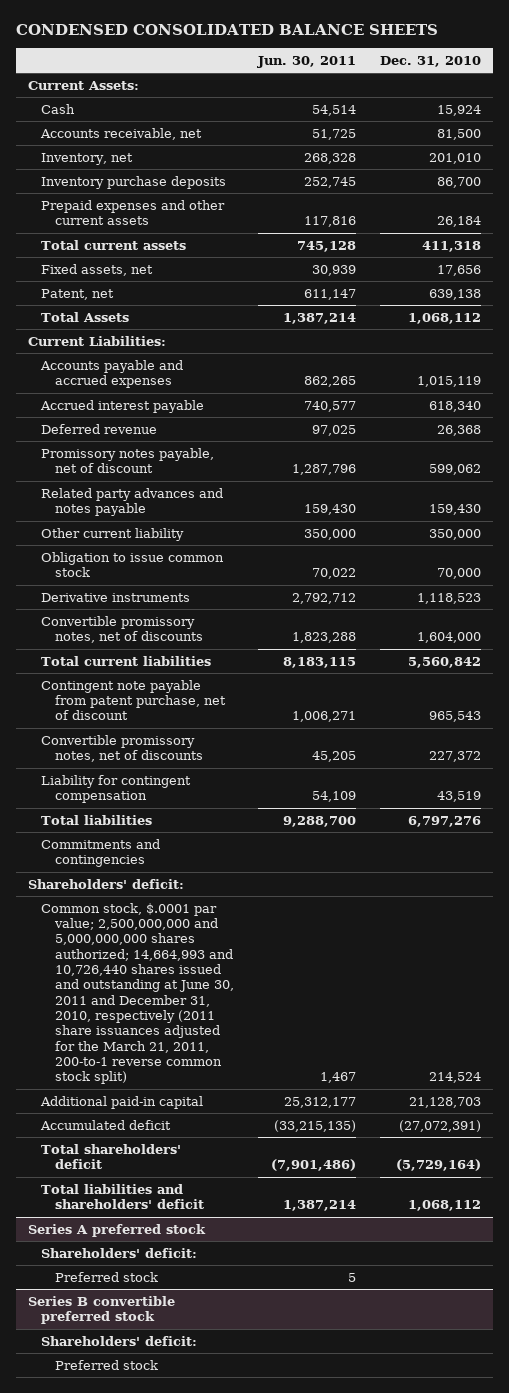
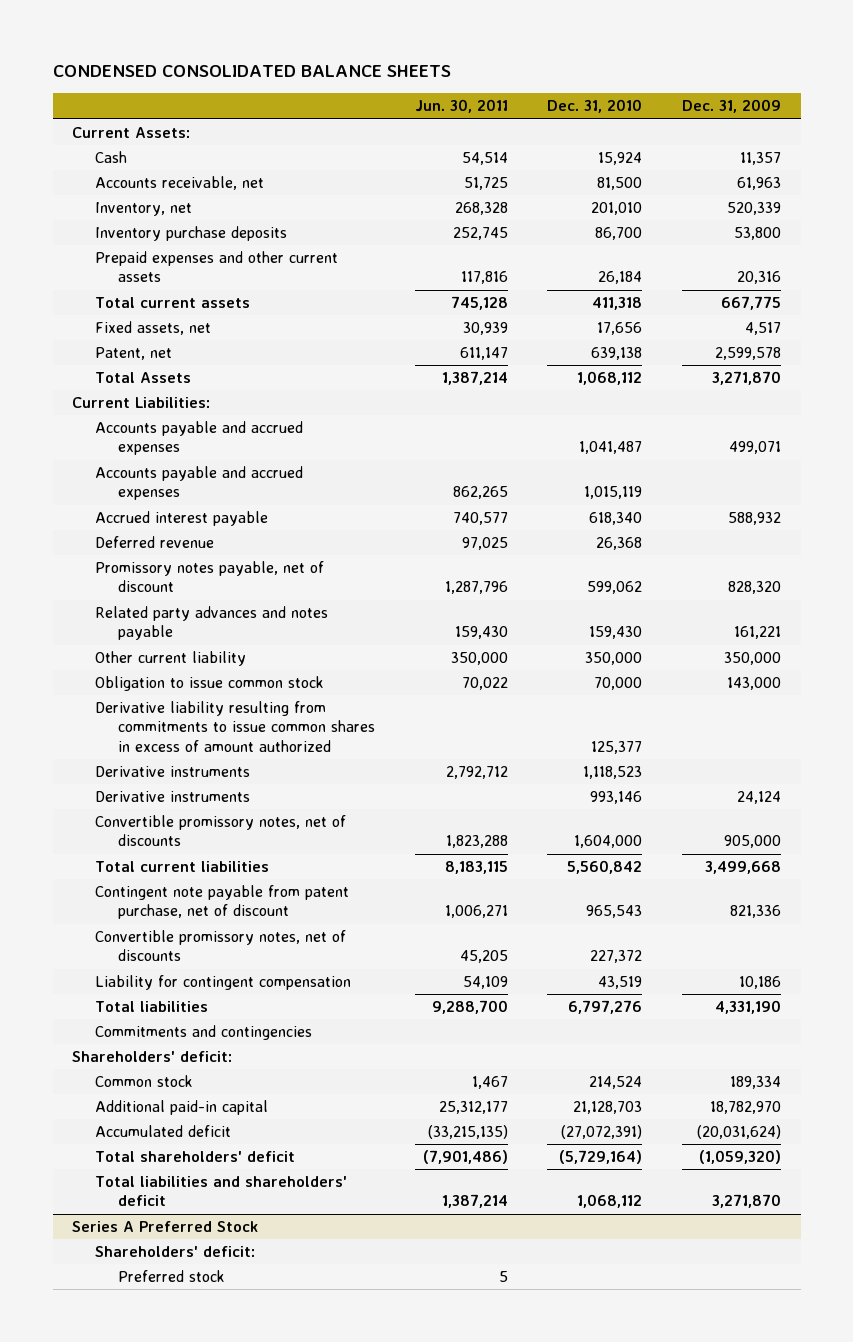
none -> [681,99,781,114] Dec. 31, 2009
none -> [95,421,304,456] Accounts payable and accrued expenses
none -> [95,701,376,752] Derivative liability resulting from commitments to issue common shares in excess of amount authorized
none -> [95,791,251,803] Derivative instruments
[41,902,234,1085] Common stock, $.0001 par value; 2,500,000,000 and 5,000,000,000 shares authorized; 14,664,993 and 10,726,440 shares issued and outstanding at June 30, 2011 and December 31, 2010, respectively (2011 share issuances adjusted for the March 21, 2011, 200-to-1 reverse common stock split) -> [95,1075,194,1088] Common stock
[28,1223,207,1237] Series A preferred stock -> [72,1221,259,1233] Series A Preferred Stock
[28,1295,176,1325] Series B convertible preferred stock -> none
[41,1335,198,1346] Shareholders' deficit: -> none
[54,1359,158,1370] Preferred stock -> none

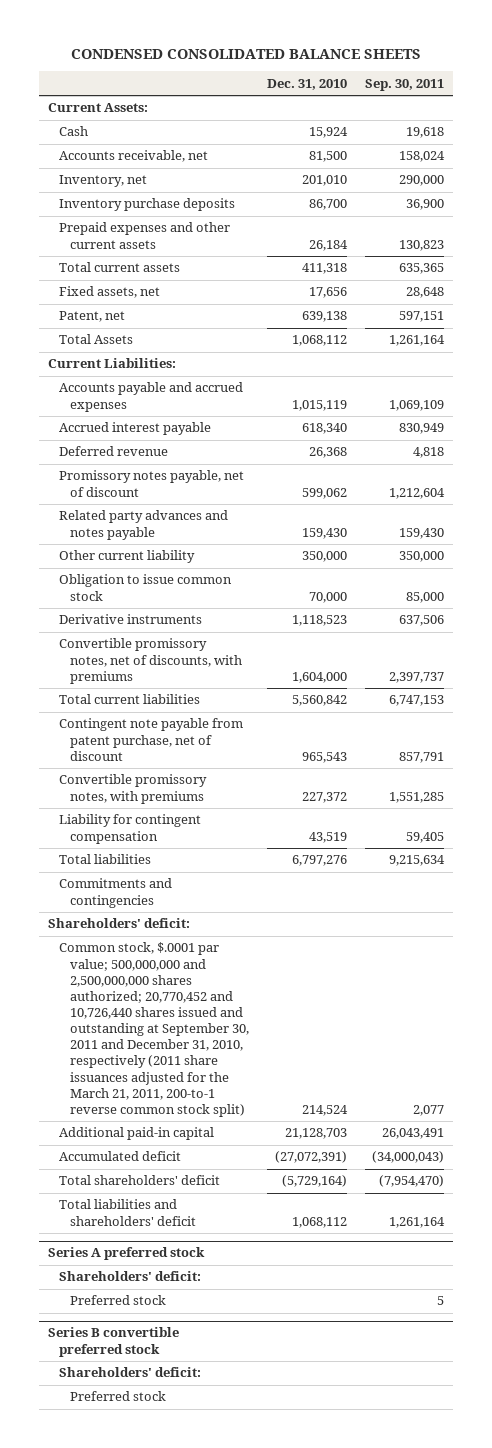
[414,99,508,114] Jun. 30, 2011 -> none
[681,99,781,114] Dec. 31, 2009 -> none
none -> [365,78,445,91] Sep. 30, 2011
[95,421,304,456] Accounts payable and accrued expenses -> none
[95,701,376,752] Derivative liability resulting from commitments to issue common shares in excess of amount authorized -> none
[95,791,251,803] Derivative instruments -> none
[95,815,347,847] Convertible promissory notes, net of discounts -> [58,638,242,684] Convertible promissory notes, net of discounts, with premiums
[95,930,347,962] Convertible promissory notes, net of discounts -> [58,774,207,804] Convertible promissory notes, with premiums
[95,1075,194,1088] Common stock -> [58,942,249,1117] Common stock, $.0001 par value; 500,000,000 and 2,500,000,000 shares authorized; 20,770,452 and 10,726,440 shares issued and outstanding at September 30, 2011 and December 31, 2010, respectively (2011 share issuances adjusted for the March 21, 2011, 200-to-1 reverse common stock split)
[72,1221,259,1233] Series A Preferred Stock -> [47,1247,205,1261] Series A preferred stock
none -> [47,1327,179,1357] Series B convertible preferred stock
none -> [58,1367,201,1378] Shareholders' deficit:
none -> [69,1391,166,1402] Preferred stock

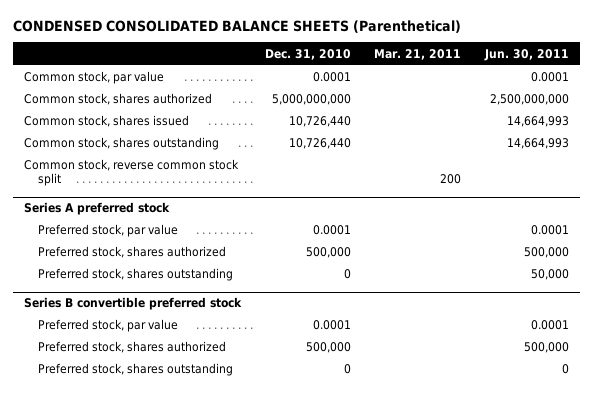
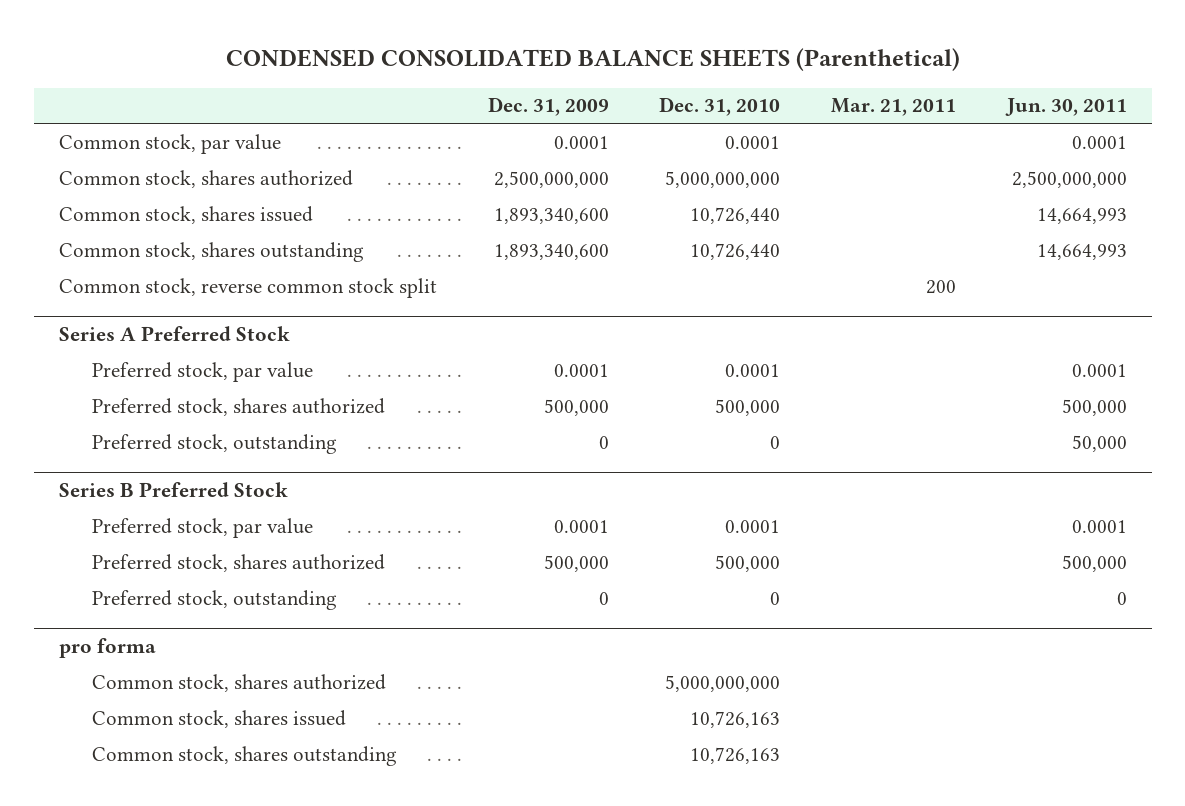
none -> [487,97,609,117] Dec. 31, 2009
[24,202,171,216] Series A preferred stock -> [58,325,290,341] Series A Preferred Stock
[37,268,233,282] Preferred stock, shares outstanding -> [91,433,337,454] Preferred stock, outstanding
[24,297,243,311] Series B convertible preferred stock -> [58,481,288,497] Series B Preferred Stock
[37,363,233,377] Preferred stock, shares outstanding -> [91,589,337,610] Preferred stock, outstanding
none -> [58,637,156,658] pro forma
none -> [91,673,386,692] Common stock, shares authorized
none -> [91,709,346,728] Common stock, shares issued
none -> [91,745,397,766] Common stock, shares outstanding

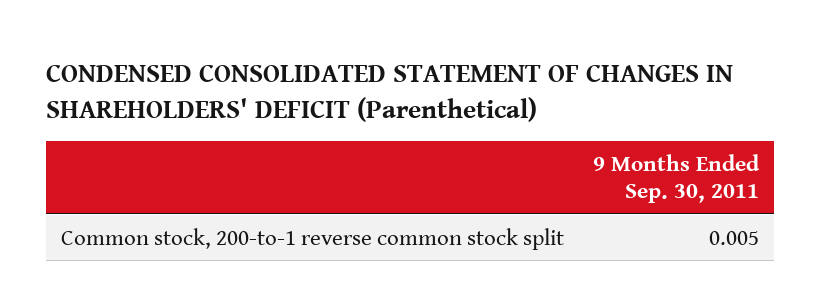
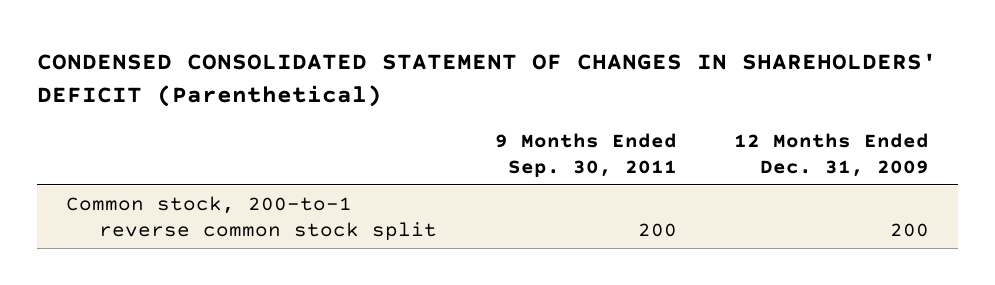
none -> [734,133,930,178] 12 Months Ended Dec. 31, 2009
[709,230,760,245] 0.005 -> [637,223,677,238] 200

